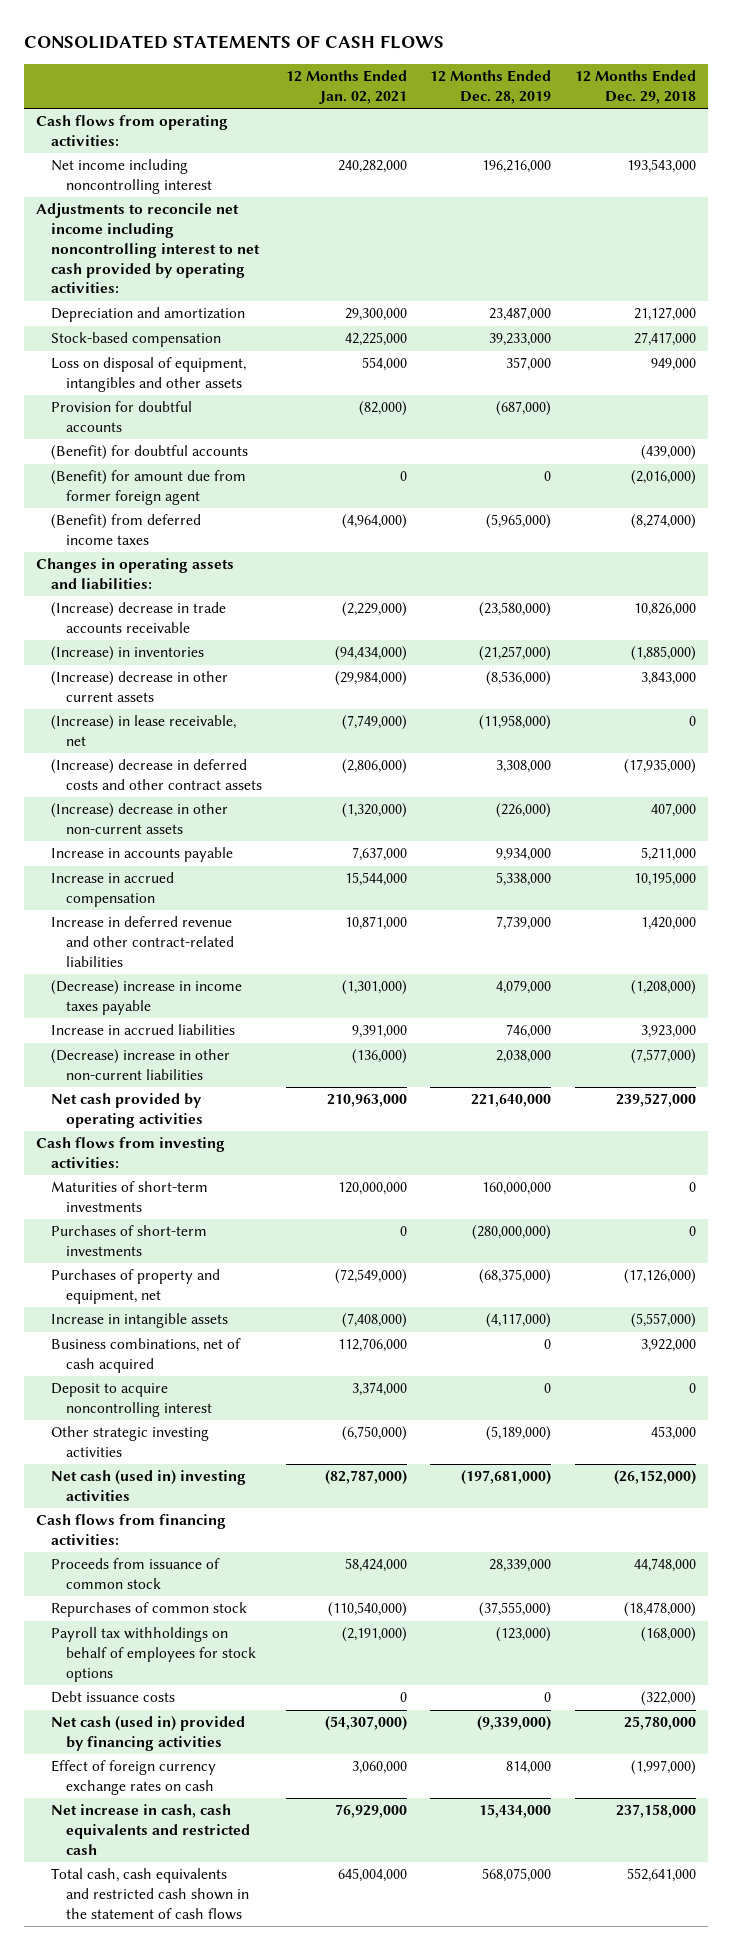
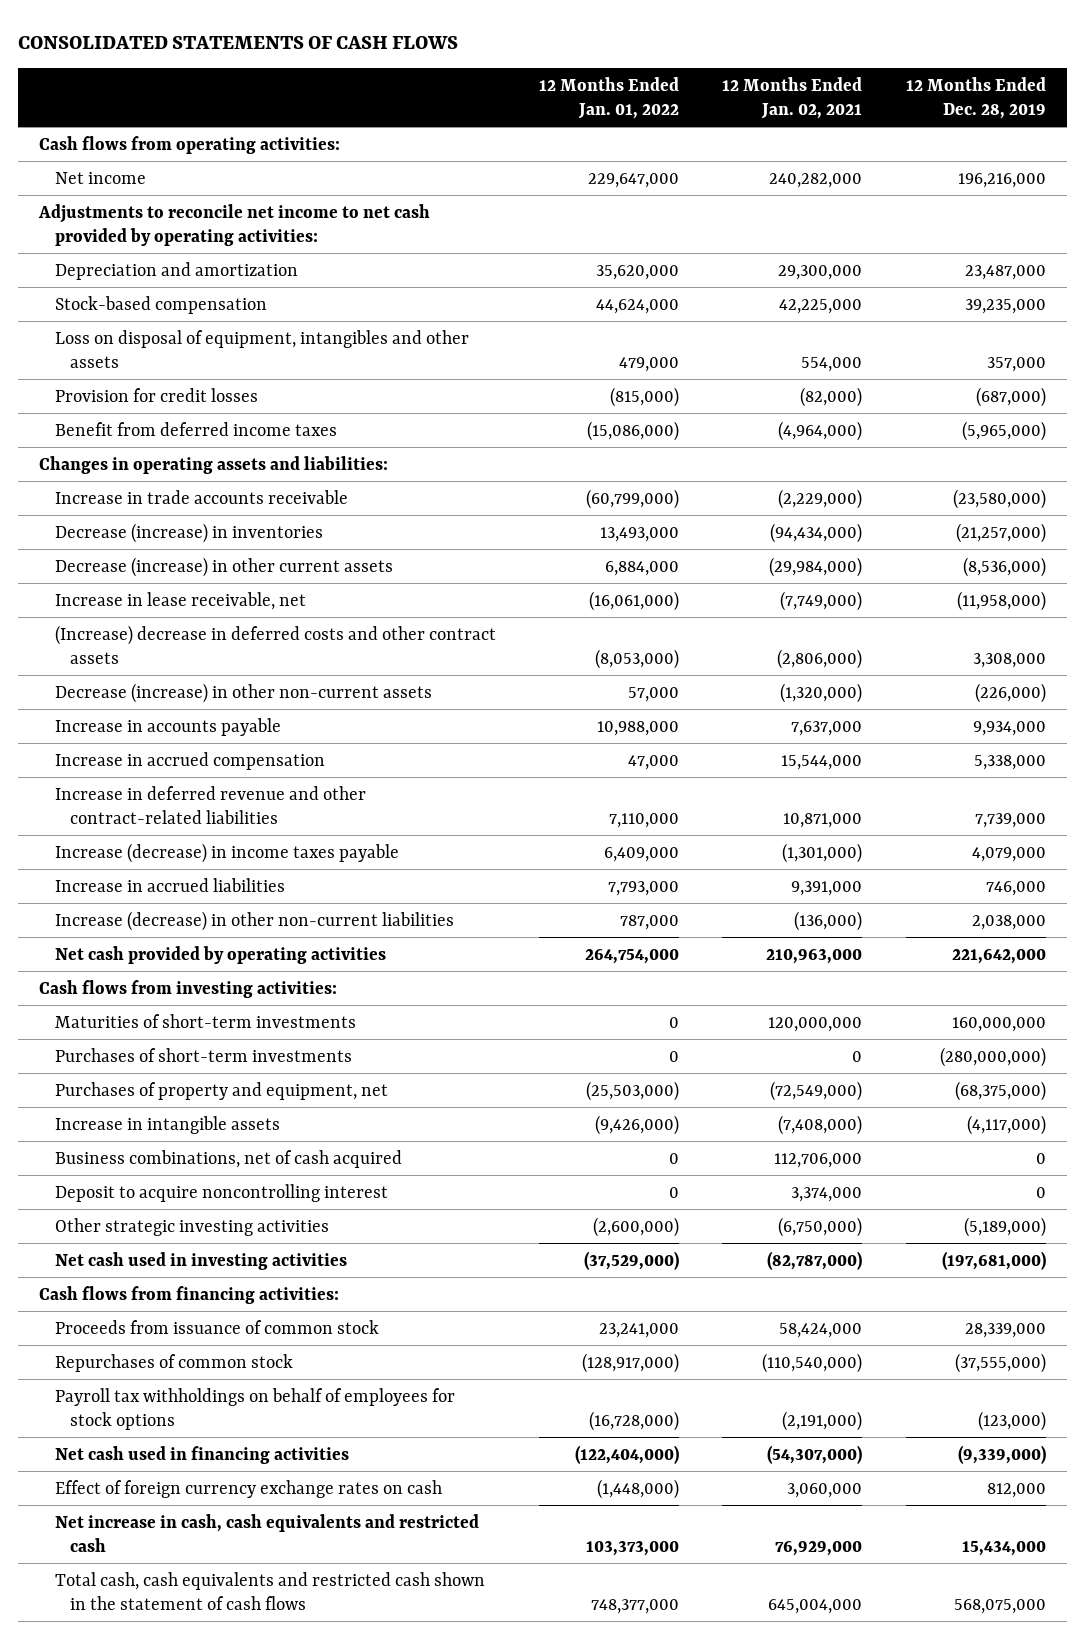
[574,70,696,104] 12 Months Ended Dec. 29, 2018 -> none
none -> [539,77,680,120] 12 Months Ended Jan. 01, 2022
[50,159,213,195] Net income including noncontrolling interest -> [54,171,146,184] Net income
[35,203,260,294] Adjustments to reconcile net income including noncontrolling interest to net cash provided by operating activities: -> [38,203,431,246] Adjustments to reconcile net income to net cash provided by operating activities:
[489,333,552,347] 39,233,000 -> [964,298,1046,314] 39,235,000
[50,445,248,461] (Benefit) for doubtful accounts -> none
[50,470,246,506] (Benefit) for amount due from former foreign agent -> none
[50,401,192,433] Provision for doubtful accounts -> [54,387,258,402] Provision for credit losses
[50,514,201,546] (Benefit) from deferred income taxes -> [54,421,337,436] Benefit from deferred income taxes
[50,602,226,634] (Increase) decrease in trade accounts receivable -> [54,489,348,504] Increase in trade accounts receivable
[50,646,204,662] (Increase) in inventories -> [54,522,323,543] Decrease (increase) in inventories
[50,671,228,703] (Increase) decrease in other current assets -> [54,556,393,577] Decrease (increase) in other current assets
[50,715,236,747] (Increase) in lease receivable, net -> [54,591,306,610] Increase in lease receivable, net
[50,803,228,835] (Increase) decrease in other non-current assets -> [54,682,432,703] Decrease (increase) in other non-current assets
[50,980,242,1016] (Decrease) increase in income taxes payable -> [54,842,399,863] Increase (decrease) in income taxes payable
[50,1049,230,1081] (Decrease) increase in other non-current liabilities -> [54,910,454,931] Increase (decrease) in other non-current liabilities
[471,1094,552,1108] 221,640,000 -> [951,948,1046,964] 221,642,000
[50,1470,246,1502] Net cash (used in) investing activities -> [54,1251,347,1270] Net cash used in investing activities
[50,1691,175,1704] Debt issuance costs -> none
[50,1716,245,1752] Net cash (used in) provided by financing activities -> [54,1445,349,1464] Net cash used in financing activities
[506,1761,552,1775] 814,000 -> [986,1482,1046,1498] 812,000

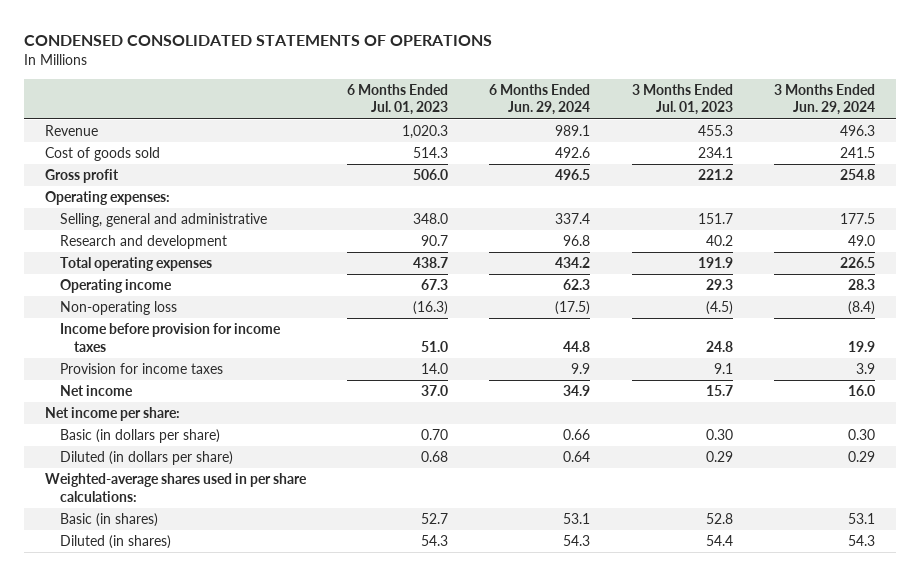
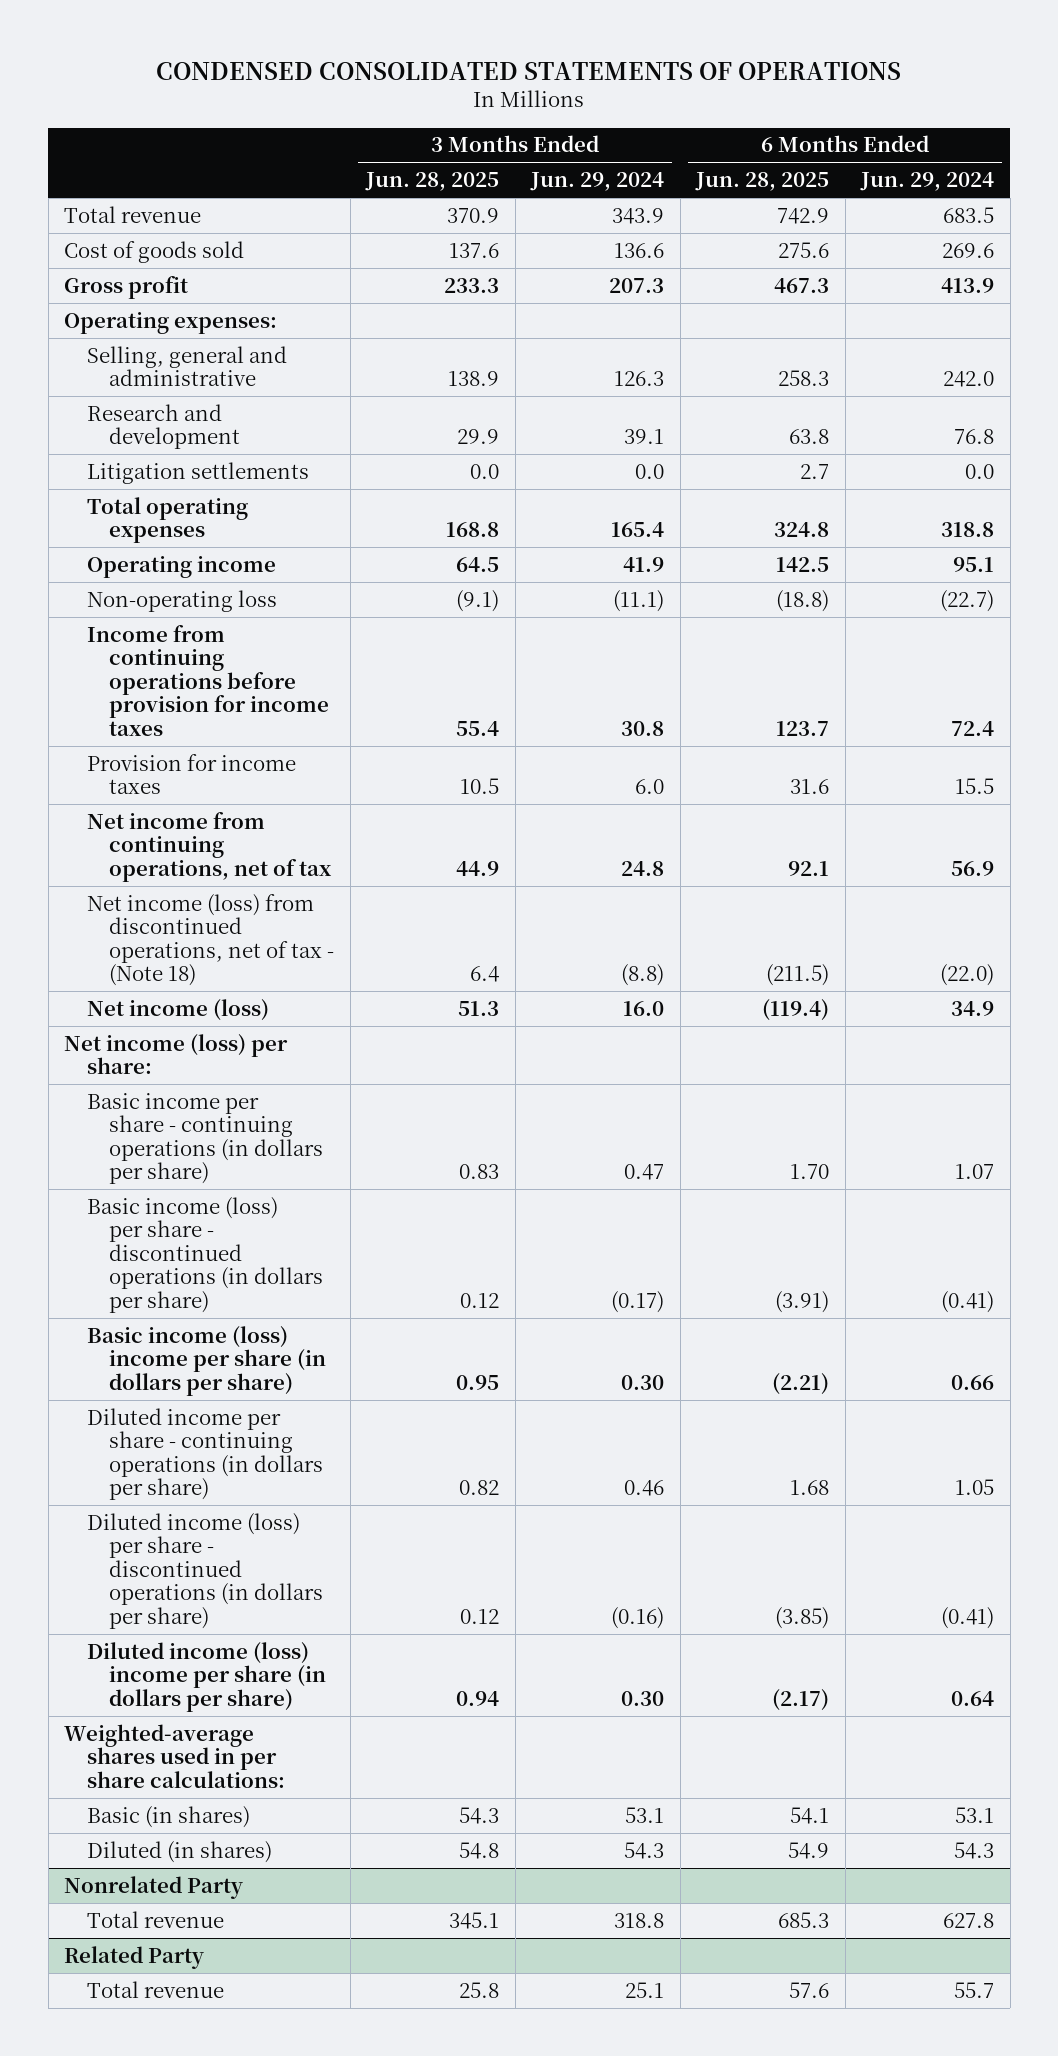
[347,84,449,116] 6 Months Ended Jul. 01, 2023 -> none
[631,84,733,116] 3 Months Ended Jul. 01, 2023 -> none
none -> [365,172,500,192] Jun. 28, 2025
none -> [695,172,830,192] Jun. 28, 2025
[44,125,98,137] Revenue -> [64,205,202,223] Total revenue
[555,125,591,137] 989.1 -> [943,206,995,223] 683.5
[839,125,875,137] 496.3 -> [612,207,665,224] 343.9
[555,147,591,159] 492.6 -> [942,242,995,258] 269.6
[839,147,875,159] 241.5 -> [614,242,665,258] 136.6
[555,169,591,181] 496.5 -> [941,277,995,293] 413.9
[839,169,875,181] 254.8 -> [609,277,665,293] 207.3
[555,213,591,225] 337.4 -> [943,371,995,388] 242.0
[839,213,875,225] 177.5 -> [614,371,665,387] 126.3
[563,235,591,247] 96.8 -> [954,429,995,445] 76.8
[847,235,875,247] 49.0 -> [624,429,665,445] 39.1
none -> [86,461,309,484] Litigation settlements
[555,257,591,269] 434.2 -> [941,522,995,538] 318.8
[839,257,875,269] 226.5 -> [611,522,665,538] 165.4
[563,279,591,291] 62.3 -> [953,556,995,572] 95.1
[847,279,875,291] 28.3 -> [623,556,665,572] 41.9
[555,301,591,316] (17.5) -> [940,589,995,612] (22.7)
[847,301,875,316] (8.4) -> [613,589,665,612] (11.1)
[59,323,281,352] Income before provision for income taxes -> [86,624,330,736] Income from continuing operations before provision for income taxes
[563,340,591,352] 44.8 -> [951,720,995,736] 72.4
[847,340,875,352] 19.9 -> [621,720,665,736] 30.8
[571,363,591,375] 9.9 -> [955,778,995,795] 15.5
[855,363,875,375] 3.9 -> [635,779,665,795] 6.0
none -> [86,811,333,882] Net income from continuing operations, net of tax
none -> [86,893,335,987] Net income (loss) from discontinued operations, net of tax - (Note 18)
[59,385,133,397] Net income -> [86,998,269,1021] Net income (loss)
[44,407,180,422] Net income per share: -> [64,1033,289,1075] Net income (loss) per share:
none -> [86,1092,324,1185] Basic income per share - continuing operations (in dollars per share)
none -> [86,1196,324,1313] Basic income (loss) per share - discontinued operations (in dollars per share)
[59,429,220,444] Basic (in dollars per share) -> [86,1325,327,1396] Basic income (loss) income per share (in dollars per share)
none -> [86,1407,324,1501] Diluted income per share - continuing operations (in dollars per share)
none -> [86,1512,324,1629] Diluted income (loss) per share - discontinued operations (in dollars per share)
[59,451,233,466] Diluted (in dollars per share) -> [86,1641,327,1712] Diluted income (loss) income per share (in dollars per share)
[847,451,875,463] 0.29 -> [621,1690,665,1706] 0.30
none -> [64,1875,244,1899] Nonrelated Party
none -> [86,1910,224,1928] Total revenue
none -> [64,1945,205,1969] Related Party
none -> [86,1980,224,1998] Total revenue

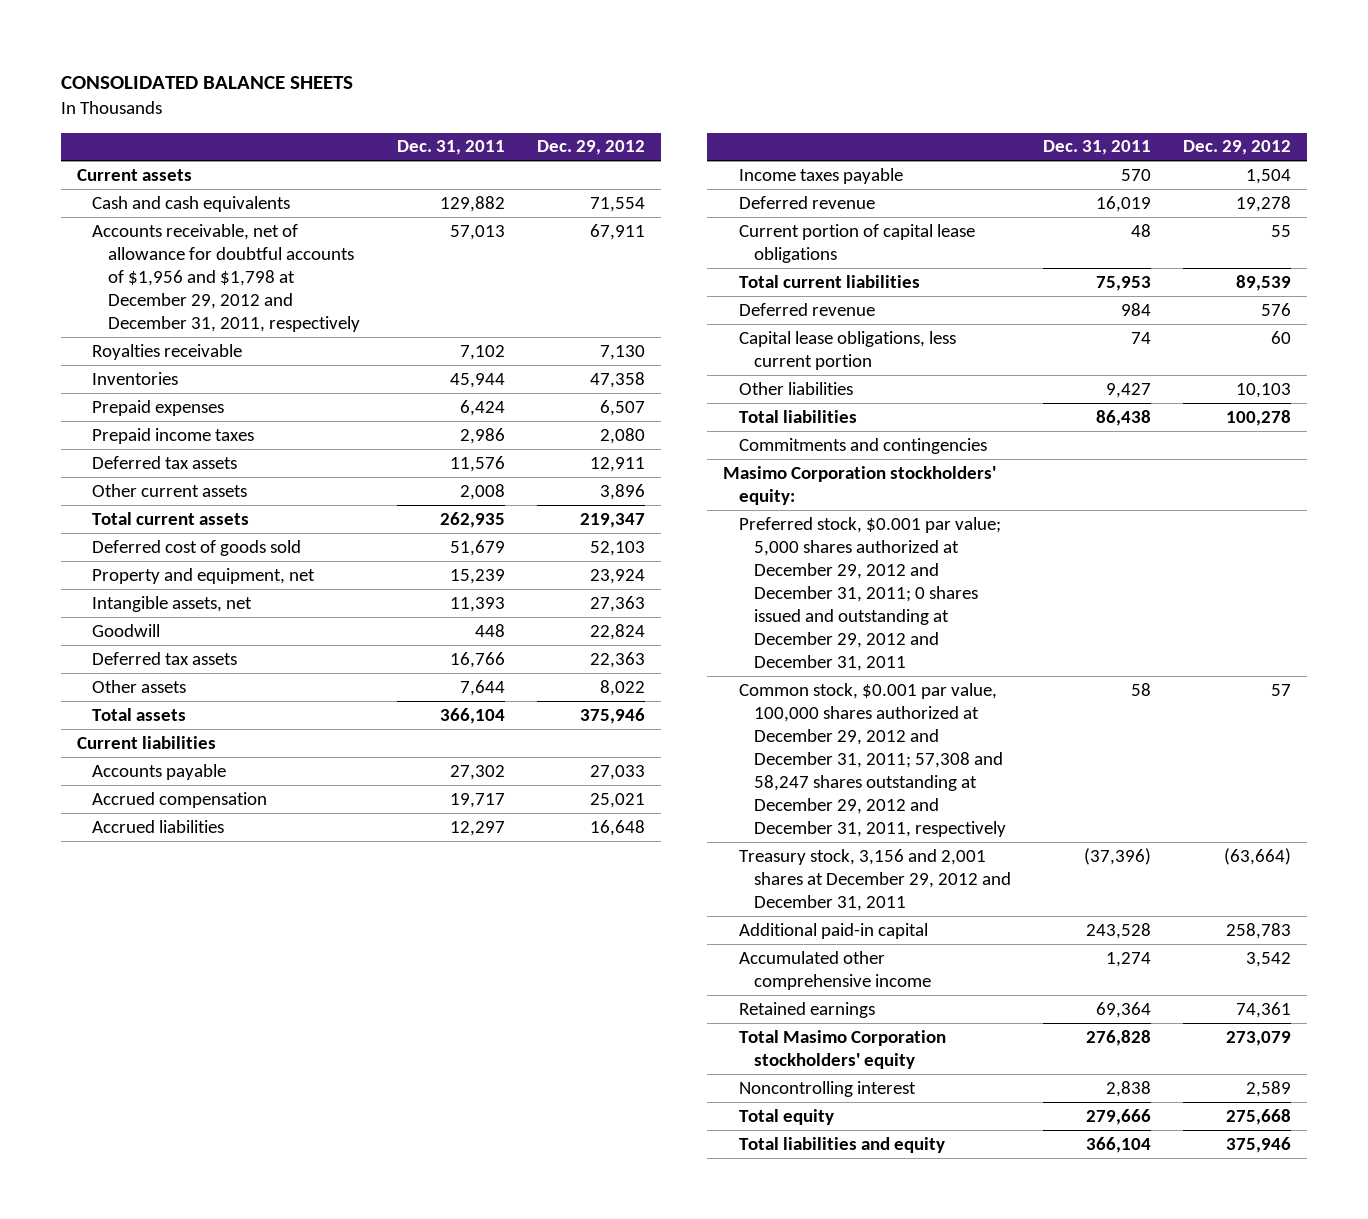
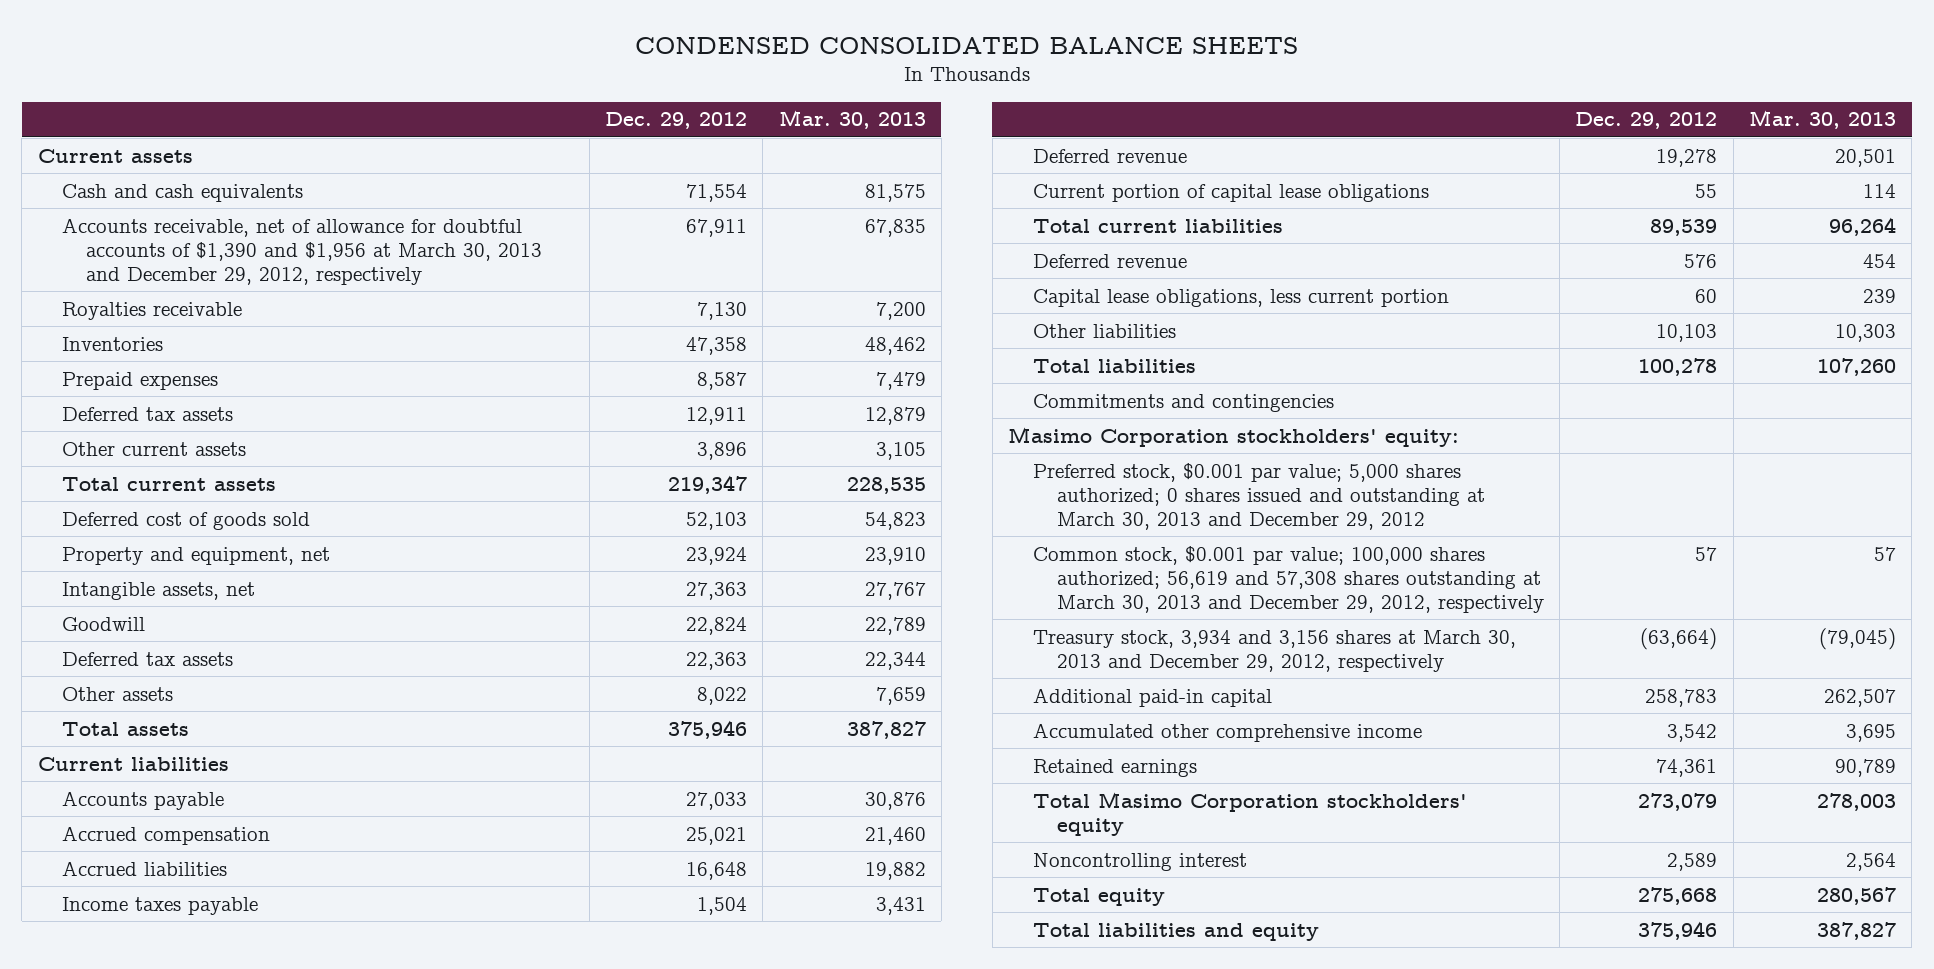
[60,76,353,90] CONSOLIDATED BALANCE SHEETS -> [634,36,1298,54] CONDENSED CONSOLIDATED BALANCE SHEETS
[396,140,505,156] Dec. 31, 2011 -> none
none -> [778,110,926,130] Mar. 30, 2013
[92,223,360,332] Accounts receivable, net of allowance for doubtful accounts of $1,956 and $1,798 at December 29, 2012 and December 31, 2011, respectively -> [62,217,543,285] Accounts receivable, net of allowance for doubtful accounts of $1,390 and $1,956 at March 30, 2013 and December 29, 2012, respectively
[92,427,255,444] Prepaid income taxes -> none
[600,399,646,416] 6,507 -> [696,371,747,390] 8,587
[738,516,1001,672] Preferred stock, $0.001 par value; 5,000 shares authorized at December 29, 2012 and December 31, 2011; 0 shares issued and outstanding at December 29, 2012 and December 31, 2011 -> [1032,462,1485,530] Preferred stock, $0.001 par value; 5,000 shares authorized; 0 shares issued and outstanding at March 30, 2013 and December 29, 2012
[738,682,1007,838] Common stock, $0.001 par value, 100,000 shares authorized at December 29, 2012 and December 31, 2011; 57,308 and 58,247 shares outstanding at December 29, 2012 and December 31, 2011, respectively -> [1032,545,1544,613] Common stock, $0.001 par value; 100,000 shares authorized; 56,619 and 57,308 shares outstanding at March 30, 2013 and December 29, 2012, respectively
[738,848,1012,911] Treasury stock, 3,156 and 2,001 shares at December 29, 2012 and December 31, 2011 -> [1032,629,1516,672] Treasury stock, 3,934 and 3,156 shares at March 30, 2013 and December 29, 2012, respectively

